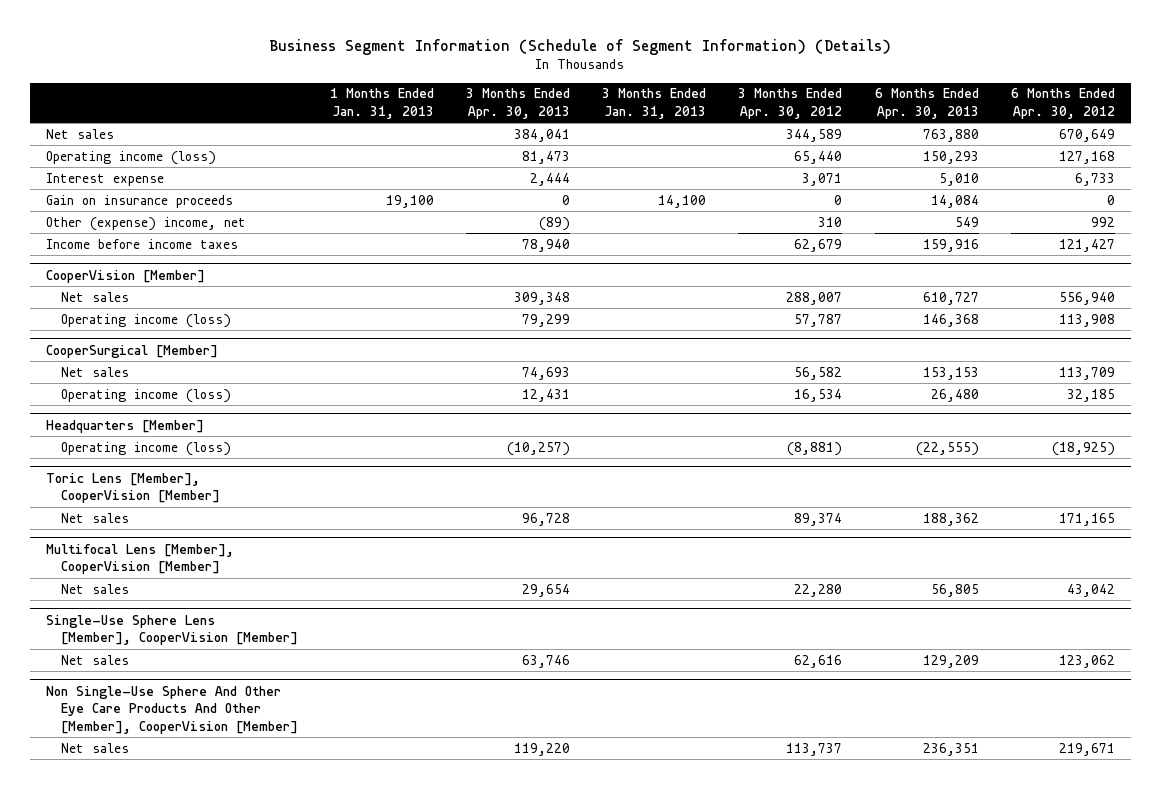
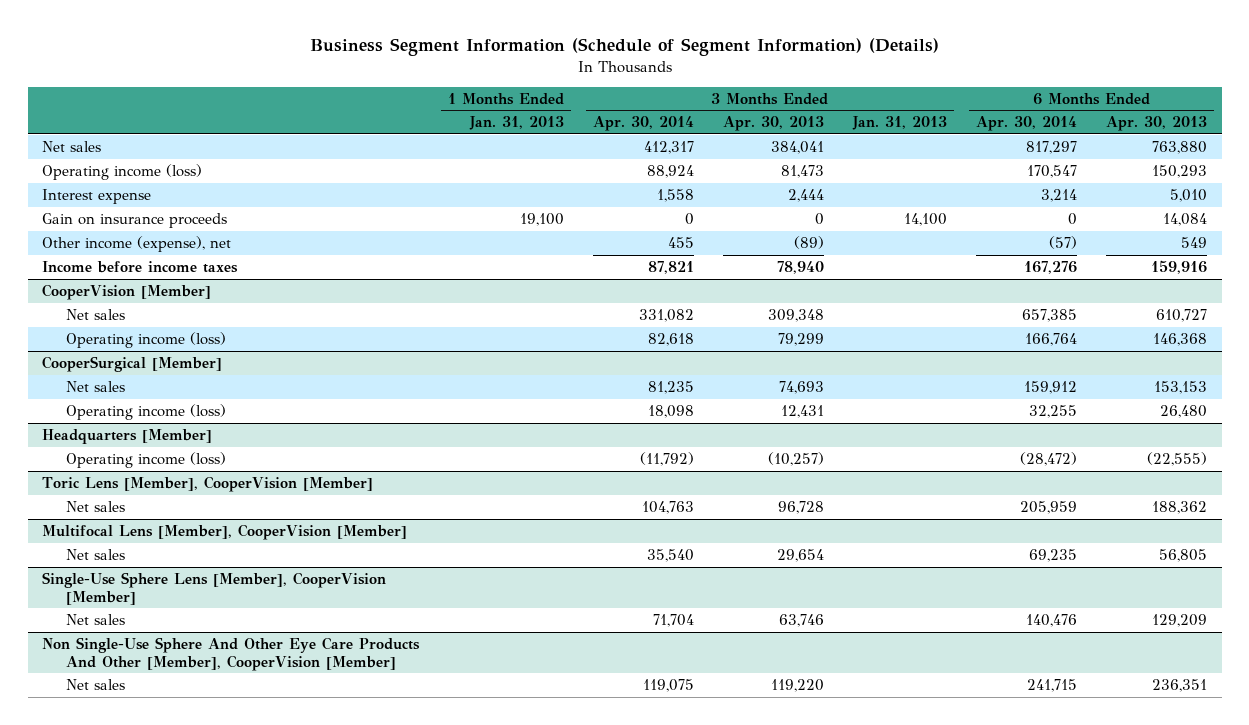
[738,88,843,119] 3 Months Ended Apr. 30, 2012 -> none
[1010,88,1115,119] 6 Months Ended Apr. 30, 2012 -> none
none -> [593,116,695,132] Apr. 30, 2014
none -> [976,116,1078,132] Apr. 30, 2014
[45,216,246,231] Other (expense) income, net -> [42,236,232,253] Other income (expense), net

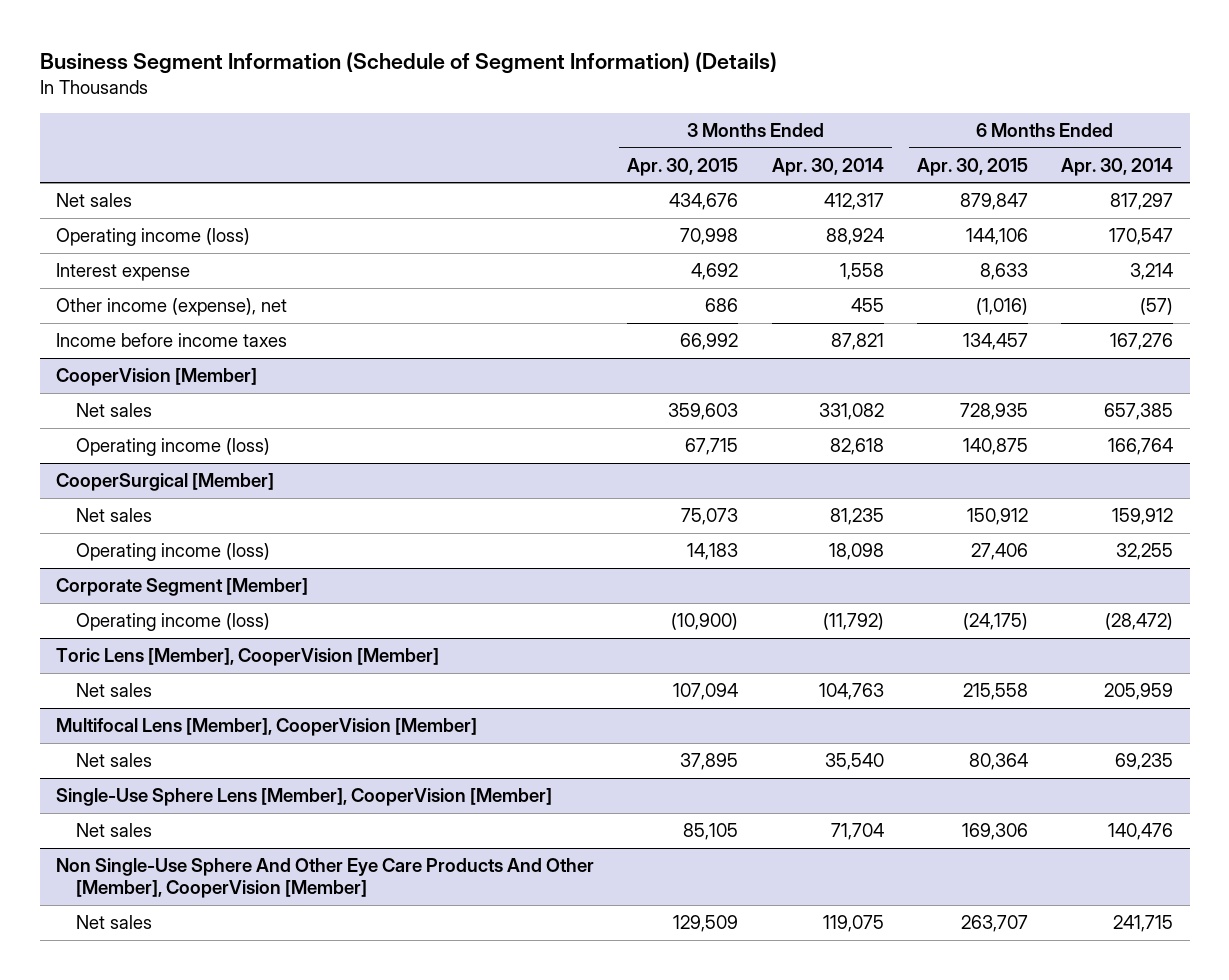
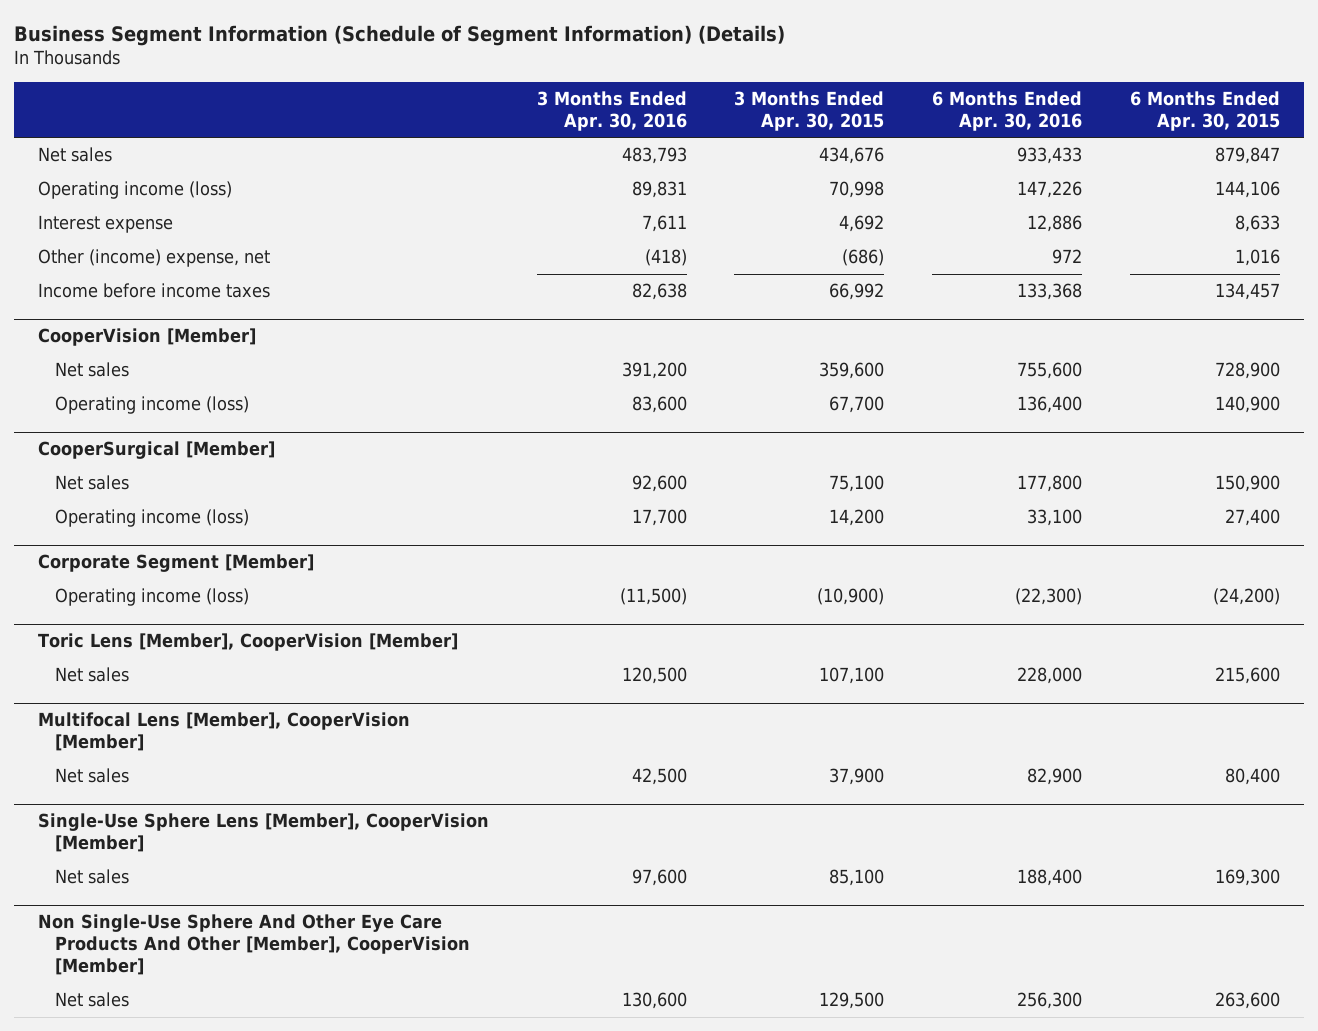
[771,157,884,176] Apr. 30, 2014 -> none
[1061,157,1174,176] Apr. 30, 2014 -> none
none -> [536,90,687,131] 3 Months Ended Apr. 30, 2016
none -> [932,90,1083,131] 6 Months Ended Apr. 30, 2016
[56,298,288,317] Other income (expense), net -> [37,249,270,268] Other (income) expense, net
[705,298,739,313] 686 -> [842,249,885,267] (686)
[975,298,1028,316] (1,016) -> [1234,249,1280,267] 1,016
[668,403,739,421] 359,603 -> [819,362,885,380] 359,600
[959,403,1028,421] 728,935 -> [1214,362,1280,380] 728,900
[685,438,739,456] 67,715 -> [829,396,885,414] 67,700
[962,438,1028,456] 140,875 -> [1214,396,1280,414] 140,900
[681,508,739,526] 75,073 -> [829,475,885,493] 75,100
[966,508,1028,526] 150,912 -> [1214,475,1280,493] 150,900
[687,543,739,561] 14,183 -> [829,509,885,527] 14,200
[970,543,1028,561] 27,406 -> [1224,509,1280,527] 27,400
[962,613,1028,631] (24,175) -> [1212,588,1280,606] (24,200)
[673,683,739,701] 107,094 -> [819,667,885,685] 107,100
[962,683,1028,701] 215,558 -> [1214,667,1280,685] 215,600
[680,753,739,771] 37,895 -> [829,768,885,786] 37,900
[968,753,1028,771] 80,364 -> [1224,768,1280,786] 80,400
[683,823,739,841] 85,105 -> [829,869,885,887] 85,100
[961,823,1028,841] 169,306 -> [1214,869,1280,887] 169,300
[673,915,739,933] 129,509 -> [819,992,885,1010] 129,500
[960,915,1028,933] 263,707 -> [1214,992,1280,1010] 263,600

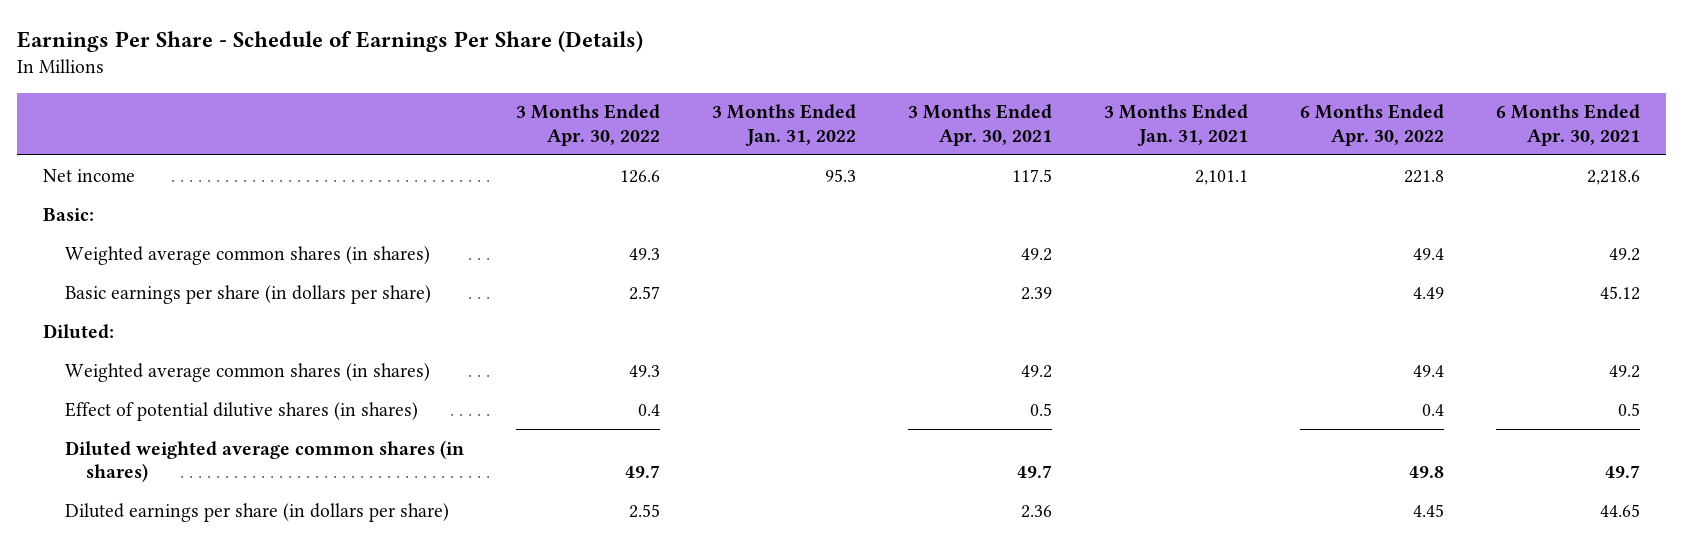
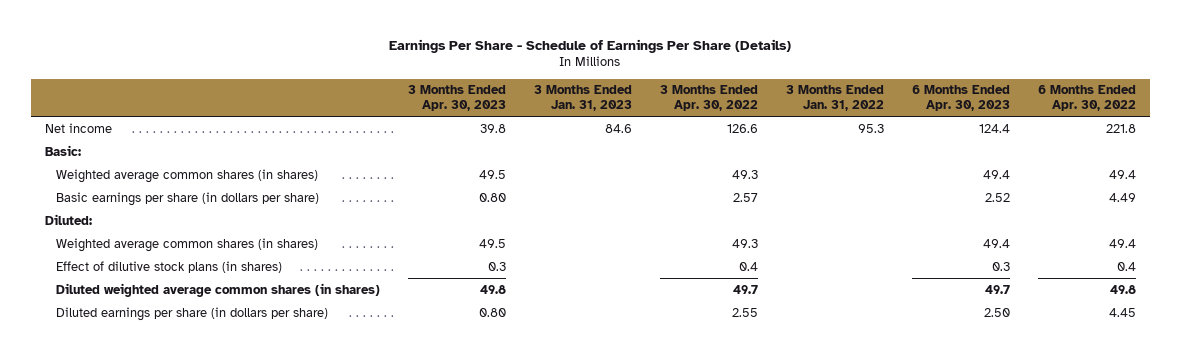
[908,104,1053,146] 3 Months Ended Apr. 30, 2021 -> none
[1104,104,1249,146] 3 Months Ended Jan. 31, 2021 -> none
[1496,104,1641,146] 6 Months Ended Apr. 30, 2021 -> none
none -> [408,85,507,111] 3 Months Ended Apr. 30, 2023
none -> [534,85,633,111] 3 Months Ended Jan. 31, 2023
none -> [912,85,1011,111] 6 Months Ended Apr. 30, 2023
[64,401,418,421] Effect of potential dilutive shares (in shares) -> [56,260,283,273] Effect of dilutive stock plans (in shares)

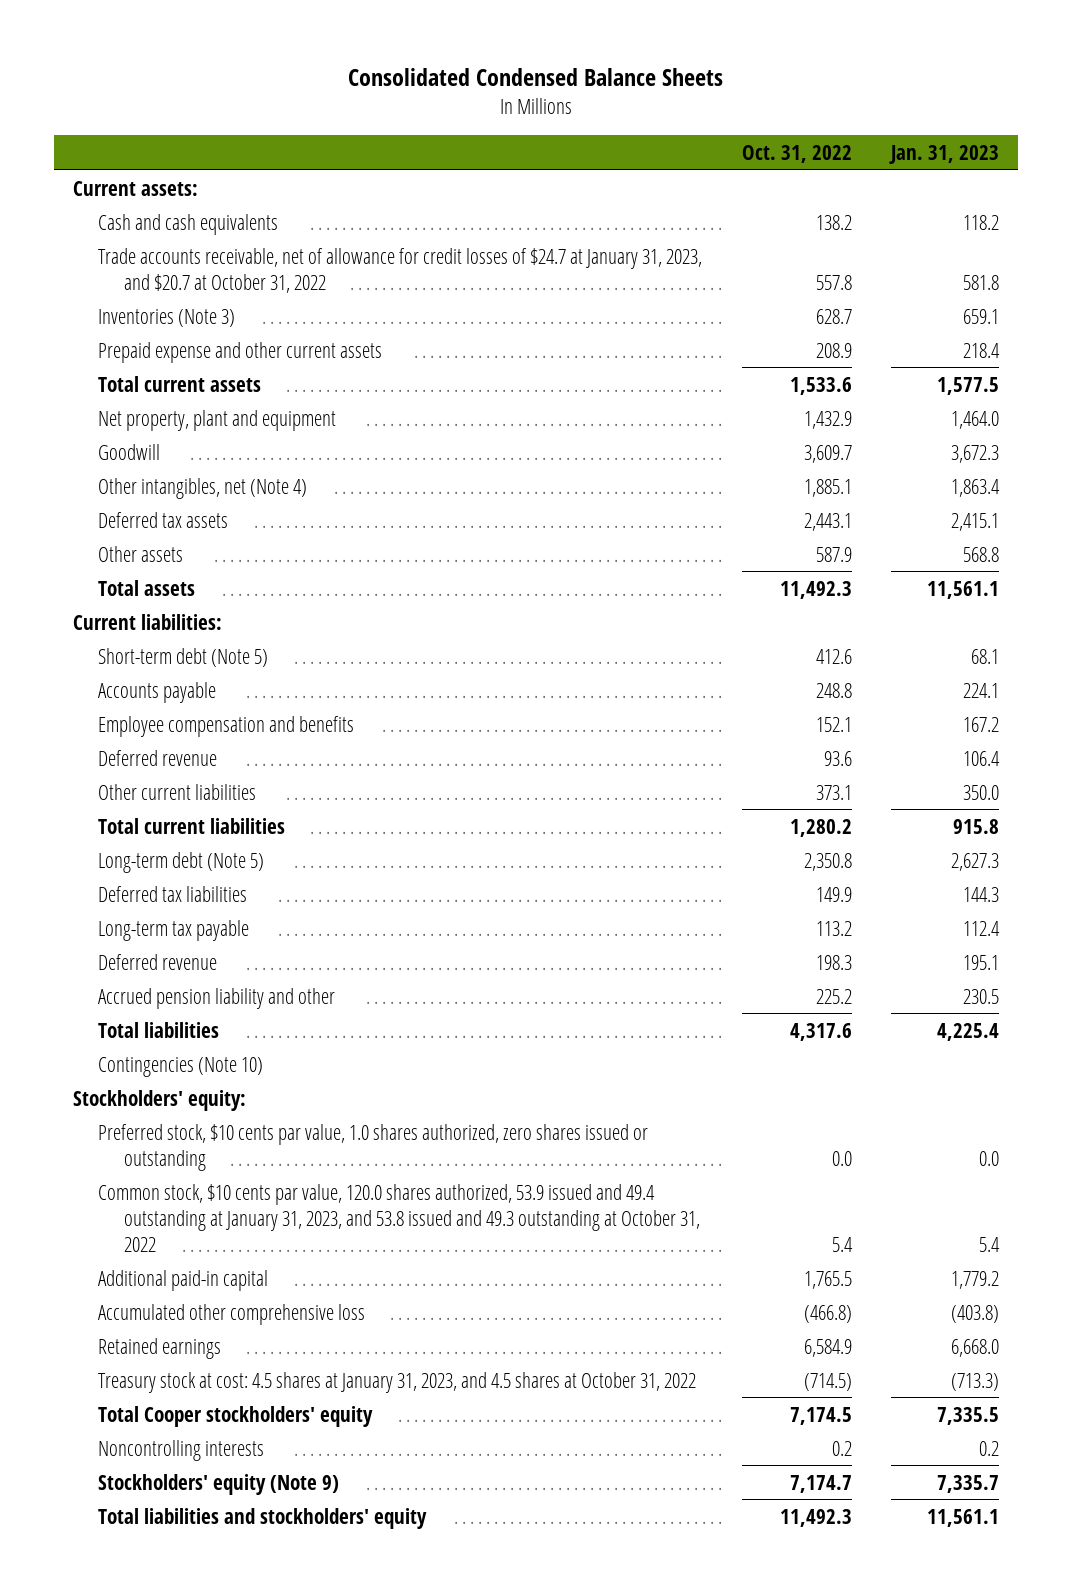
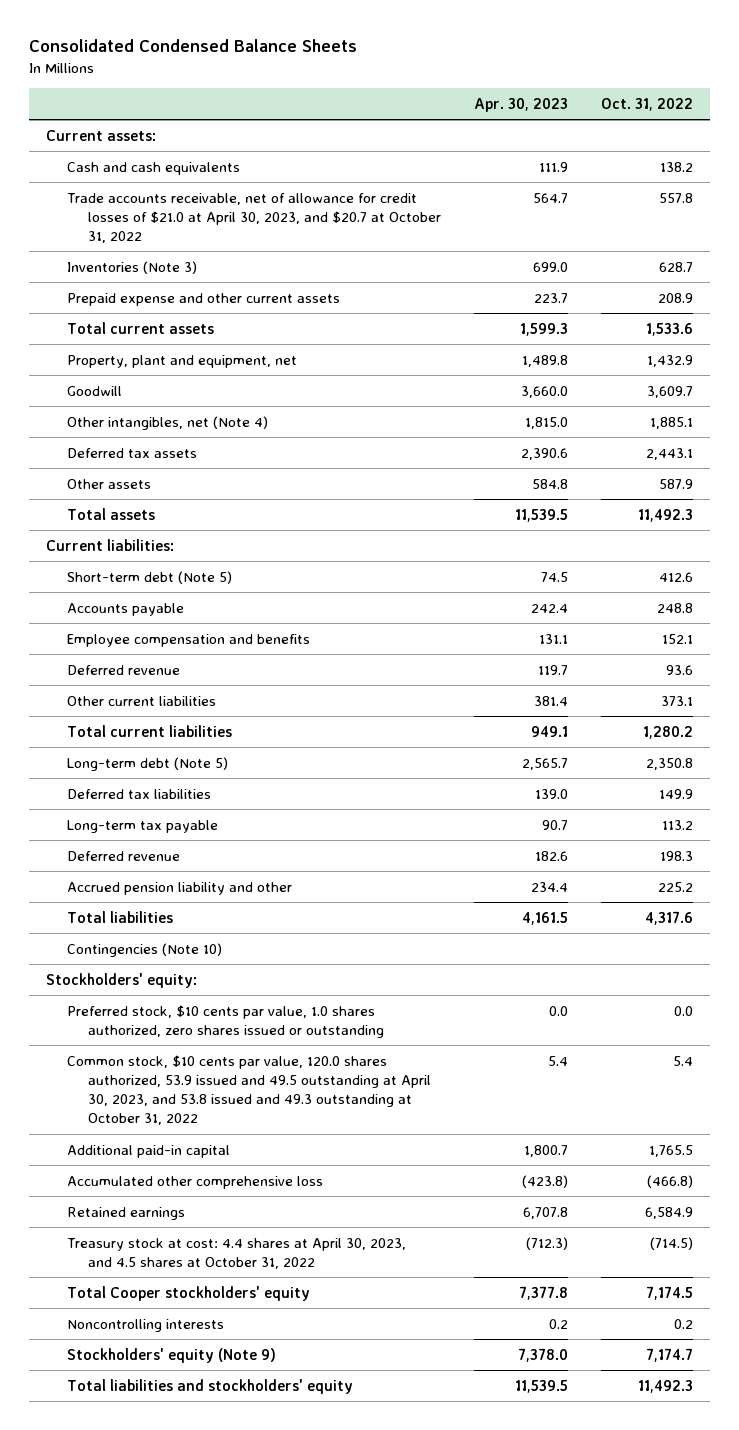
[888,144,999,164] Jan. 31, 2023 -> none
none -> [473,97,568,112] Apr. 30, 2023
[98,247,703,293] Trade accounts receivable, net of allowance for credit losses of $24.7 at January 31, 2023, and $20.7 at October 31, 2022 -> [66,192,441,244] Trade accounts receivable, net of allowance for credit losses of $21.0 at April 30, 2023, and $20.7 at October 31, 2022
[98,409,337,431] Net property, plant and equipment -> [66,354,297,368] Property, plant and equipment, net
[98,1183,700,1252] Common stock, $10 cents par value, 120.0 shares authorized, 53.9 issued and 49.4 outstanding at January 31, 2023, and 53.8 issued and 49.3 outstanding at October 31, 2022 -> [66,1054,431,1126] Common stock, $10 cents par value, 120.0 shares authorized, 53.9 issued and 49.5 outstanding at April 30, 2023, and 53.8 issued and 49.3 outstanding at October 31, 2022
[98,1371,697,1393] Treasury stock at cost: 4.5 shares at January 31, 2023, and 4.5 shares at October 31, 2022 -> [66,1237,406,1269] Treasury stock at cost: 4.4 shares at April 30, 2023, and 4.5 shares at October 31, 2022

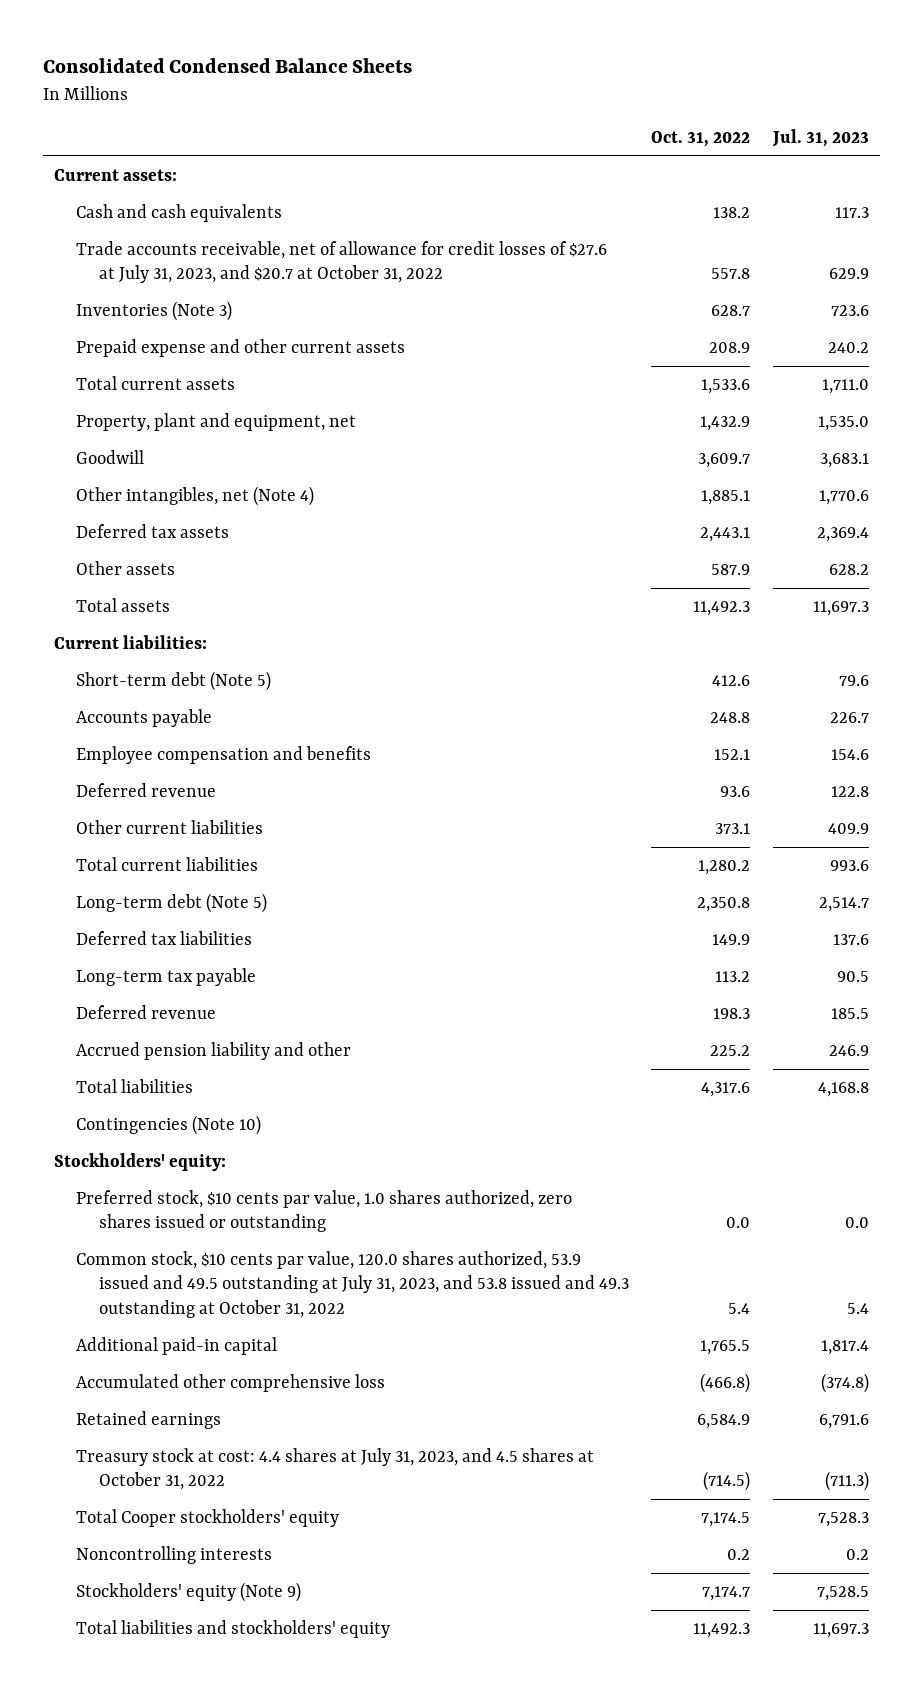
[473,97,568,112] Apr. 30, 2023 -> none
none -> [771,129,869,148] Jul. 31, 2023
[66,192,441,244] Trade accounts receivable, net of allowance for credit losses of $21.0 at April 30, 2023, and $20.7 at October 31, 2022 -> [76,240,608,284] Trade accounts receivable, net of allowance for credit losses of $27.6 at July 31, 2023, and $20.7 at October 31, 2022
[66,1054,431,1126] Common stock, $10 cents par value, 120.0 shares authorized, 53.9 issued and 49.5 outstanding at April 30, 2023, and 53.8 issued and 49.3 outstanding at October 31, 2022 -> [76,1250,629,1318] Common stock, $10 cents par value, 120.0 shares authorized, 53.9 issued and 49.5 outstanding at July 31, 2023, and 53.8 issued and 49.3 outstanding at October 31, 2022
[66,1237,406,1269] Treasury stock at cost: 4.4 shares at April 30, 2023, and 4.5 shares at October 31, 2022 -> [76,1447,595,1491] Treasury stock at cost: 4.4 shares at July 31, 2023, and 4.5 shares at October 31, 2022

